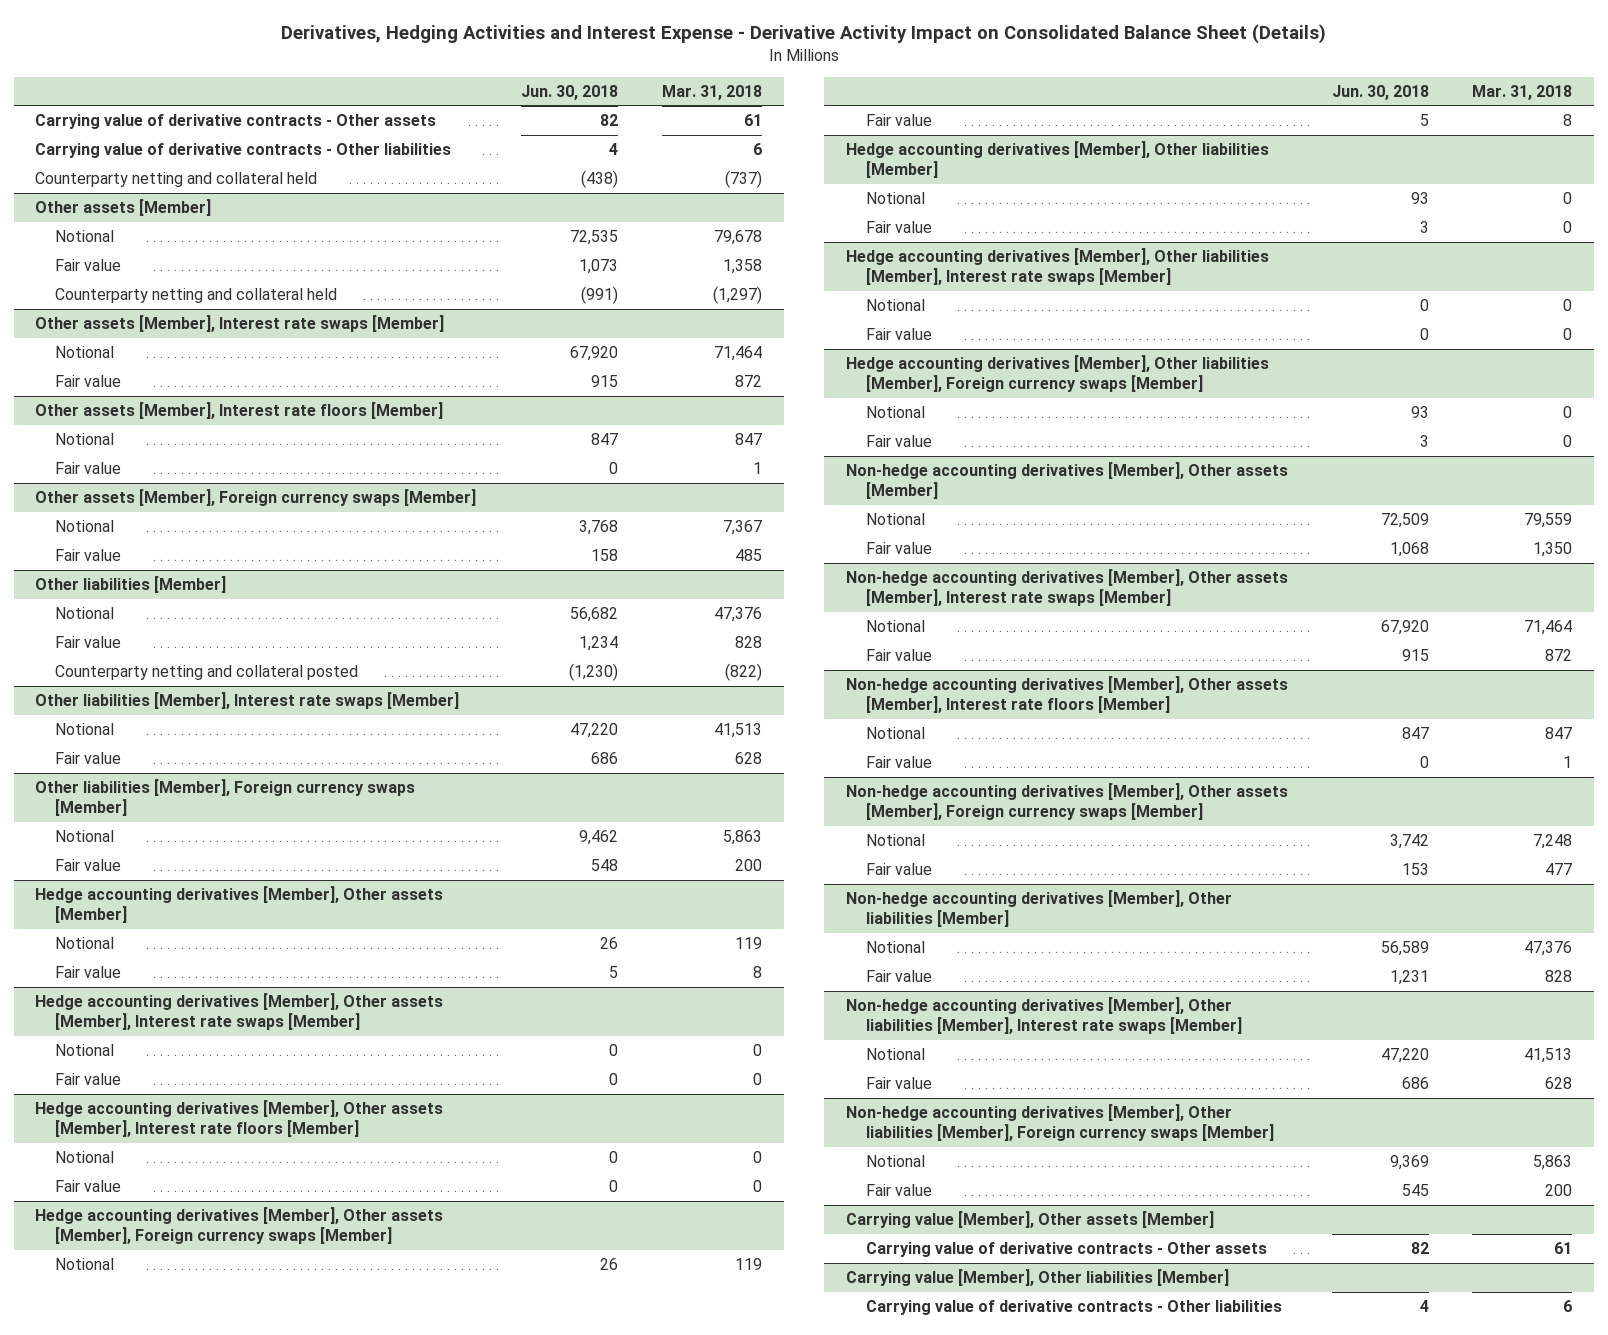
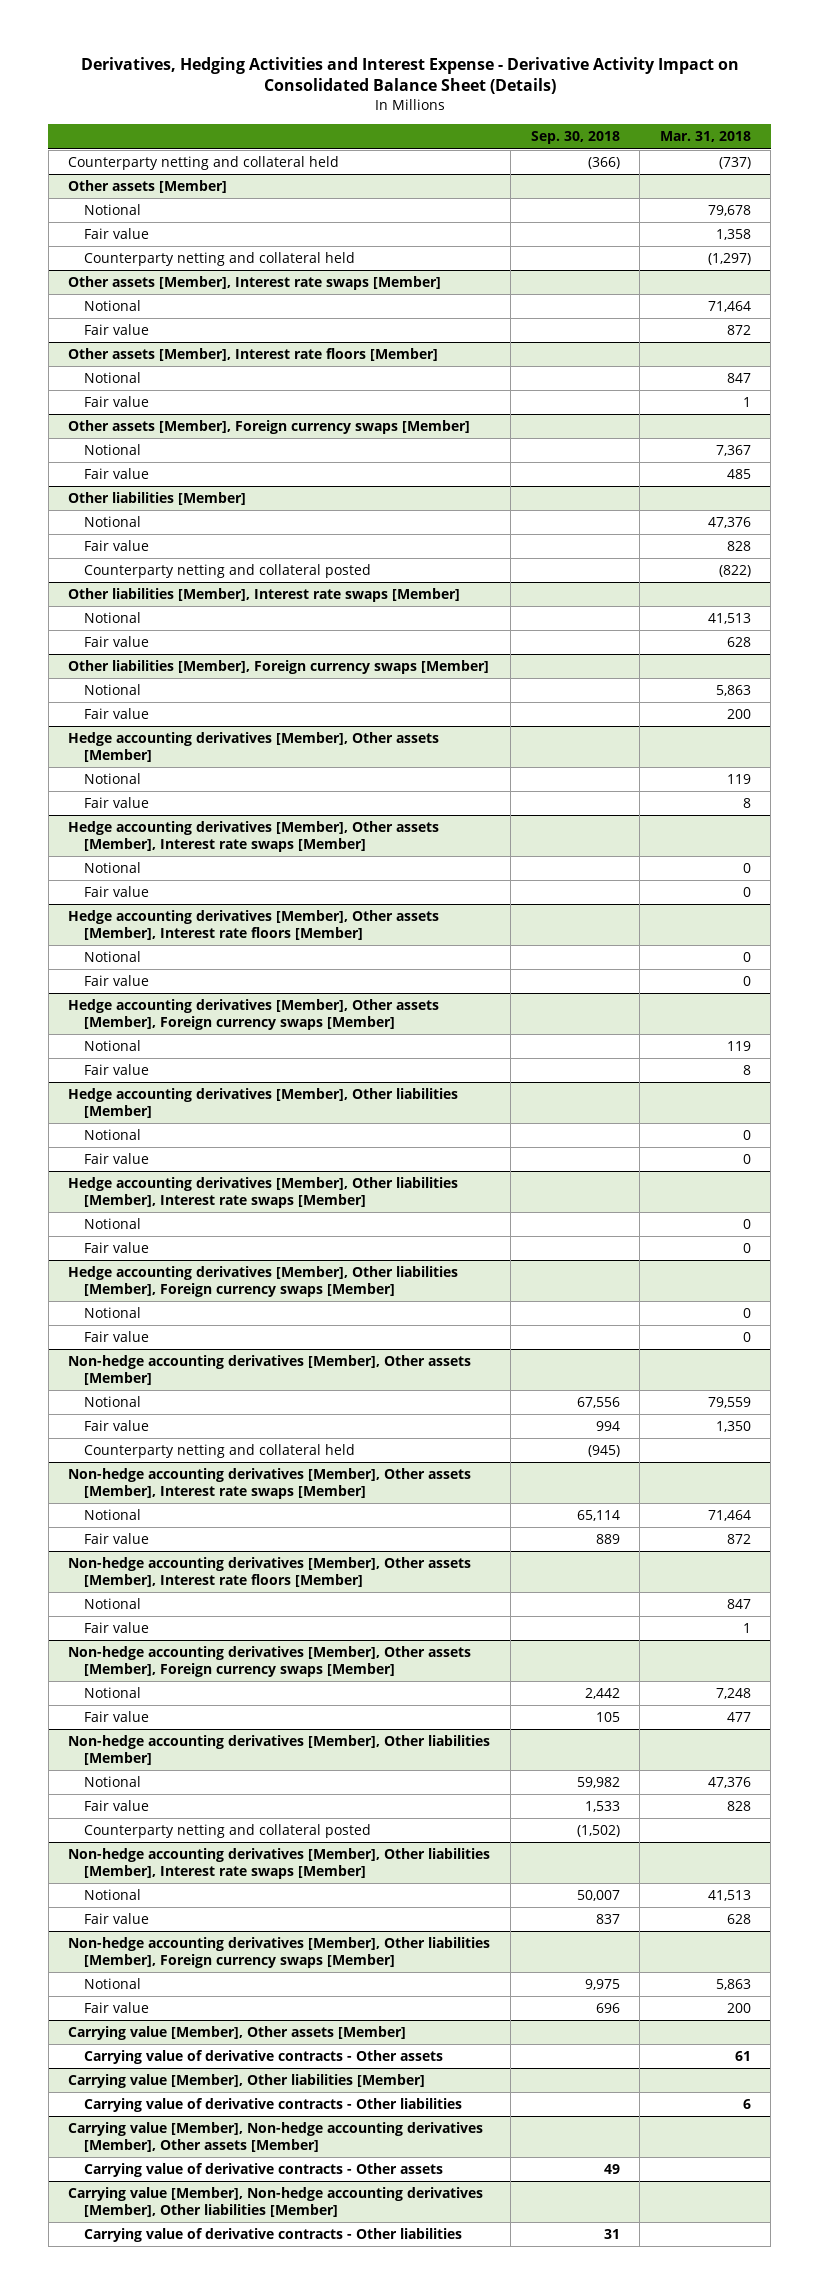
[521,84,619,100] Jun. 30, 2018 -> none
none -> [530,131,620,145] Sep. 30, 2018
[35,114,437,130] Carrying value of derivative contracts - Other assets -> none
[35,143,452,159] Carrying value of derivative contracts - Other liabilities -> none
none -> [83,1444,355,1459] Counterparty netting and collateral held
none -> [83,1824,371,1839] Counterparty netting and collateral posted
none -> [68,2122,484,2152] Carrying value [Member], Non-hedge accounting derivatives [Member], Other assets [Member]
none -> [83,2163,443,2178] Carrying value of derivative contracts - Other assets
none -> [68,2187,484,2217] Carrying value [Member], Non-hedge accounting derivatives [Member], Other liabilities [Member]
none -> [83,2228,462,2243] Carrying value of derivative contracts - Other liabilities

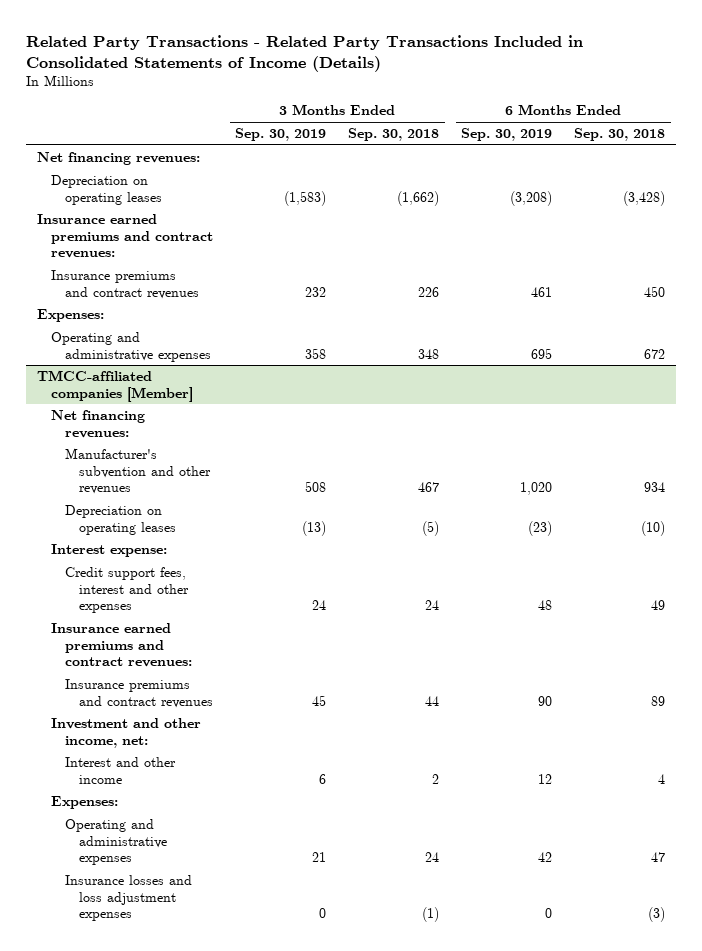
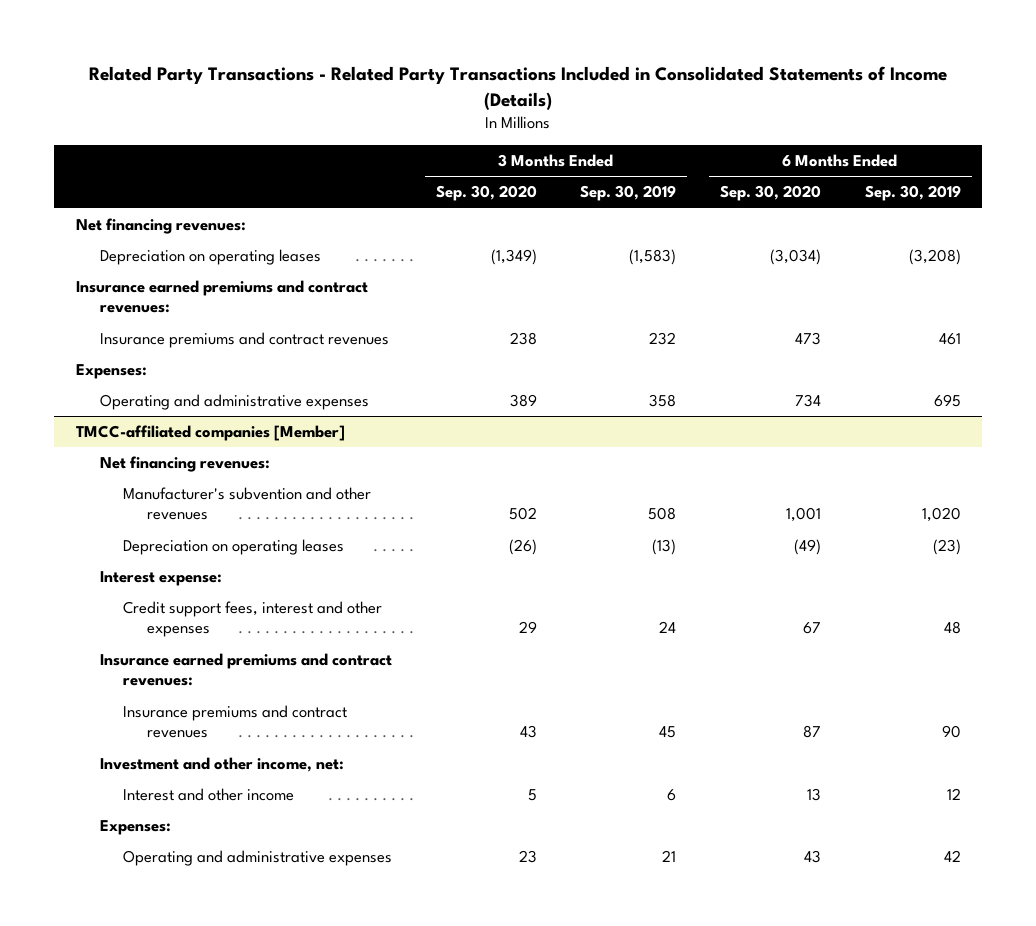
[348,128,440,142] Sep. 30, 2018 -> none
[574,128,666,142] Sep. 30, 2018 -> none
none -> [435,185,537,202] Sep. 30, 2020
none -> [720,185,822,202] Sep. 30, 2020
[65,874,193,922] Insurance losses and loss adjustment expenses -> none

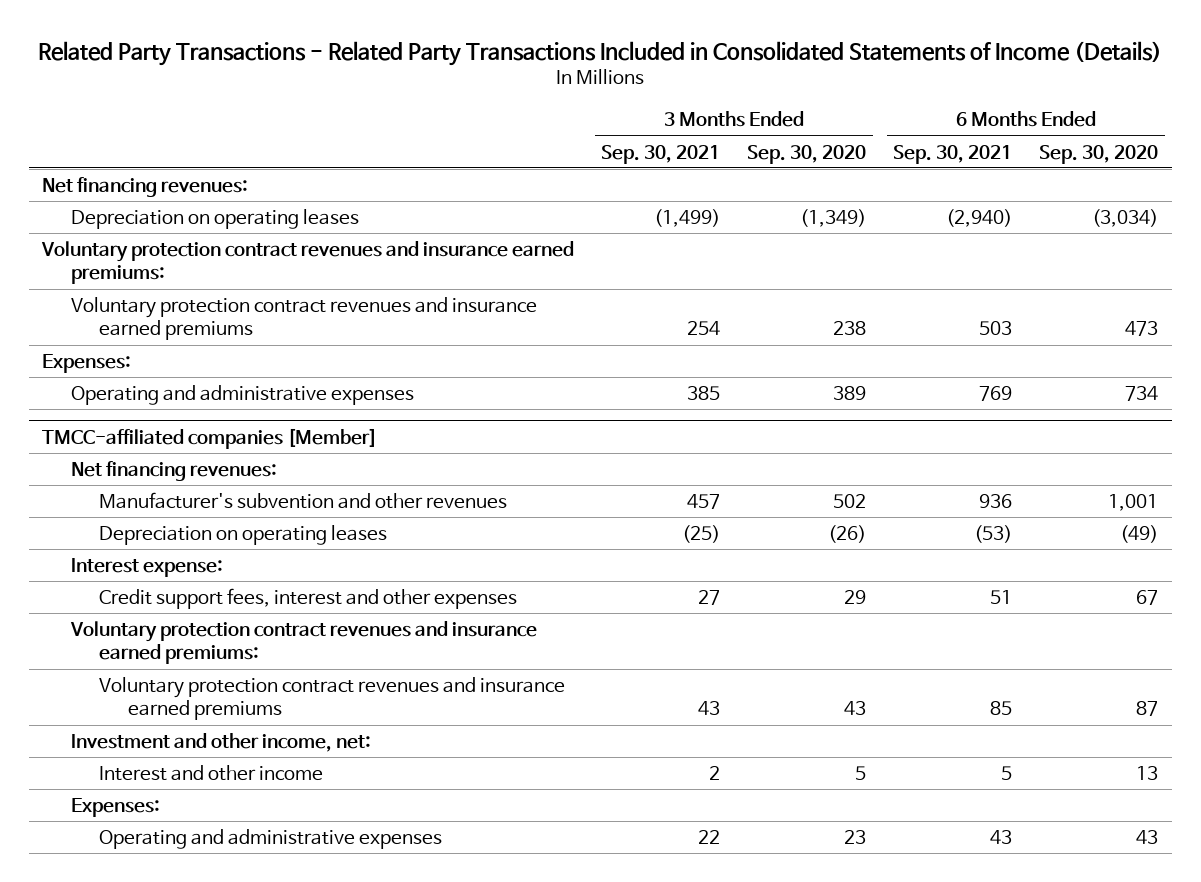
[580,185,677,202] Sep. 30, 2019 -> none
[864,185,961,202] Sep. 30, 2019 -> none
none -> [601,144,721,164] Sep. 30, 2021
none -> [893,144,1013,164] Sep. 30, 2021
[75,280,368,314] Insurance earned premiums and contract revenues: -> [41,240,575,285] Voluntary protection contract revenues and insurance earned premiums:
[99,332,389,349] Insurance premiums and contract revenues -> [70,296,537,341] Voluntary protection contract revenues and insurance earned premiums
[99,653,392,687] Insurance earned premiums and contract revenues: -> [69,620,537,665] Voluntary protection contract revenues and insurance earned premiums:
[123,705,348,739] Insurance premiums and contract revenues -> [99,676,566,721] Voluntary protection contract revenues and insurance earned premiums

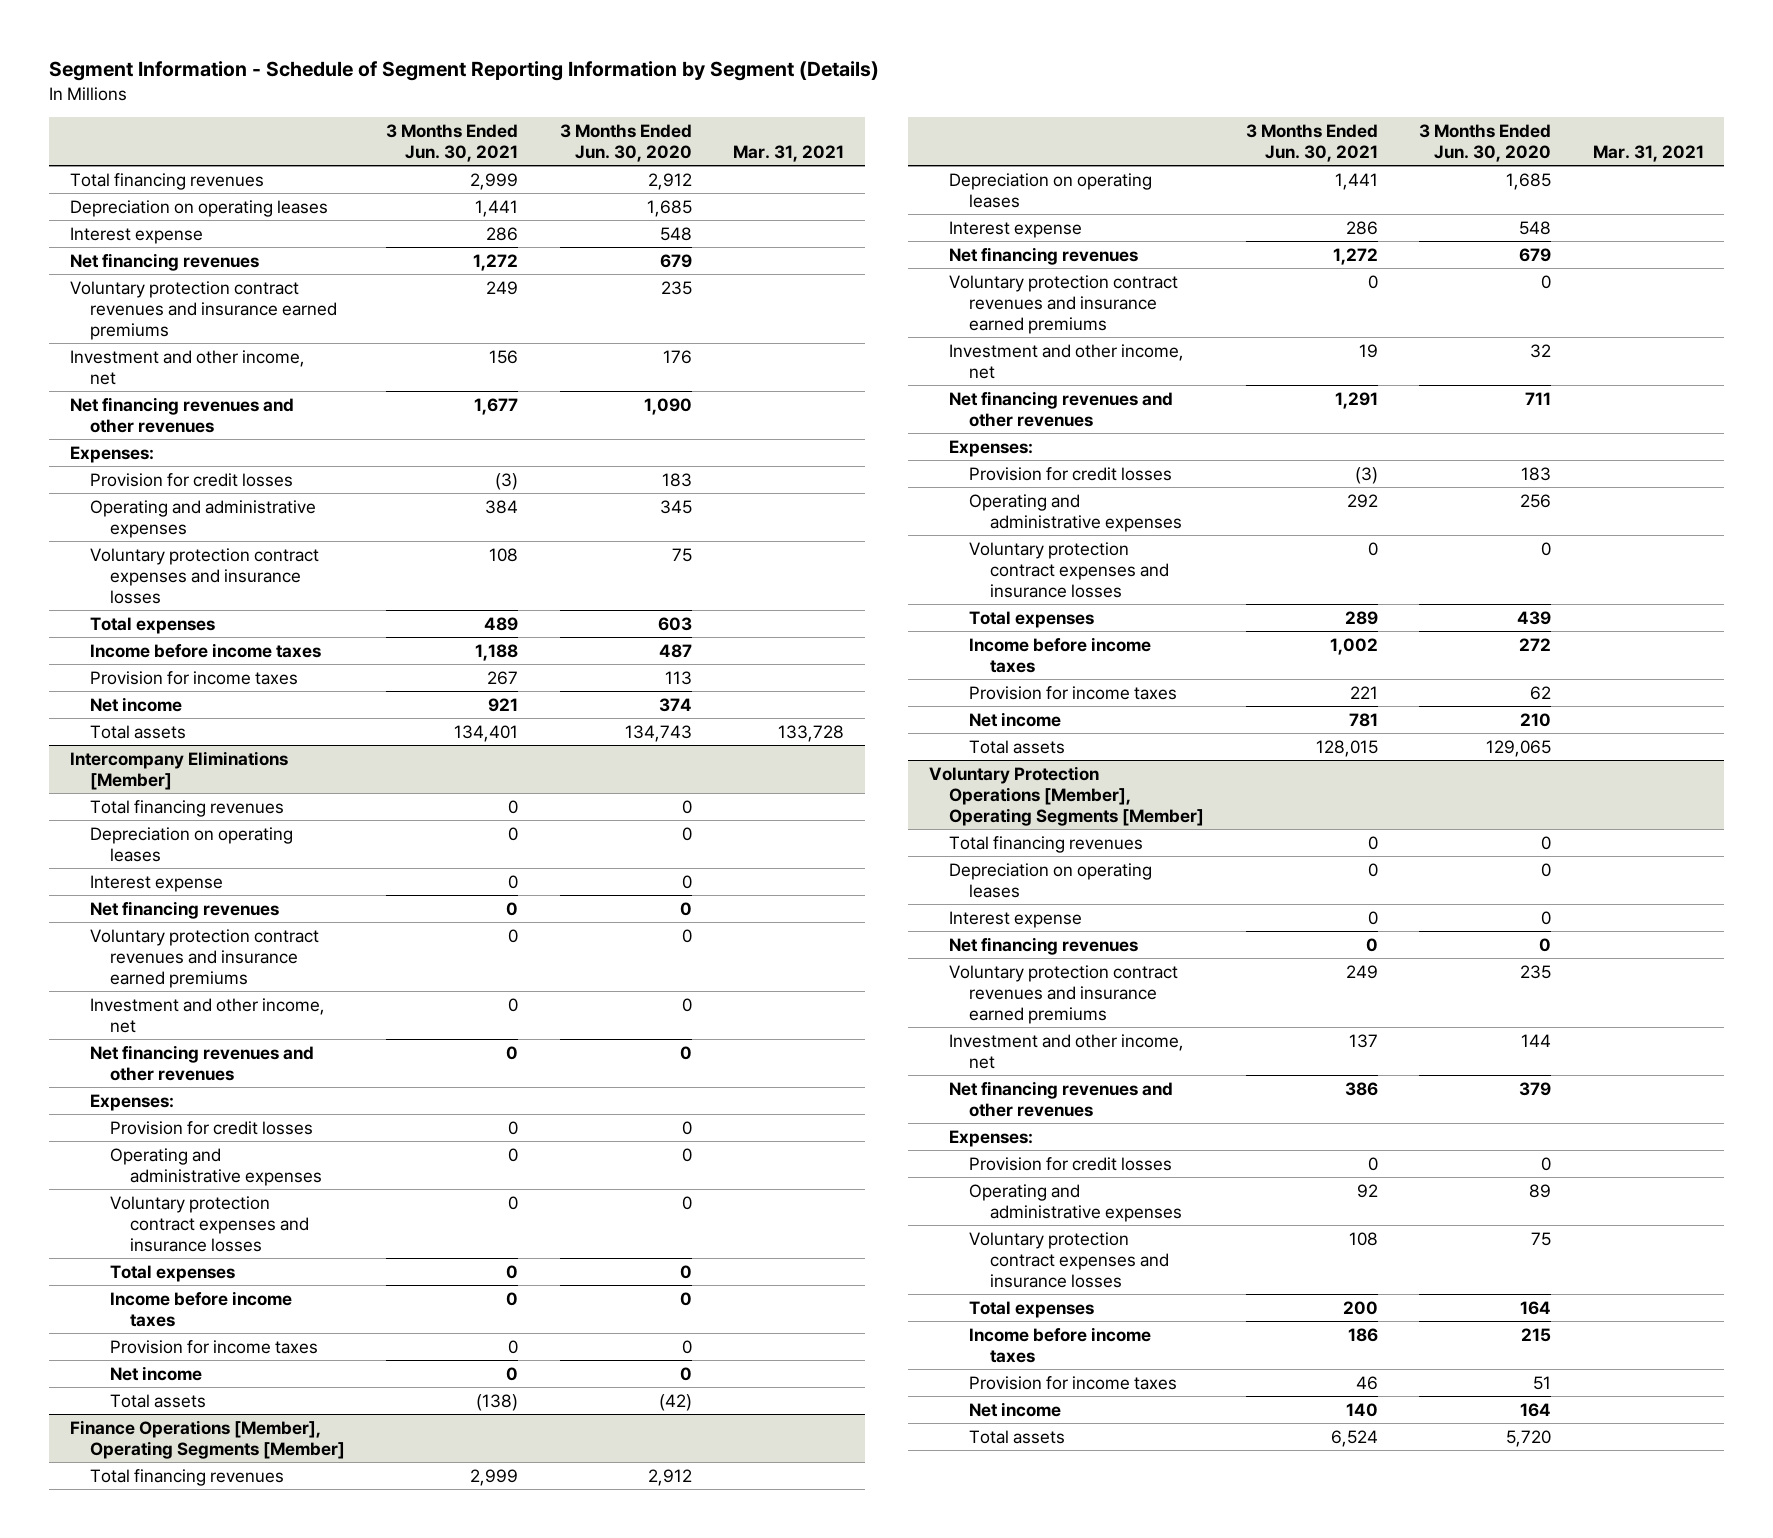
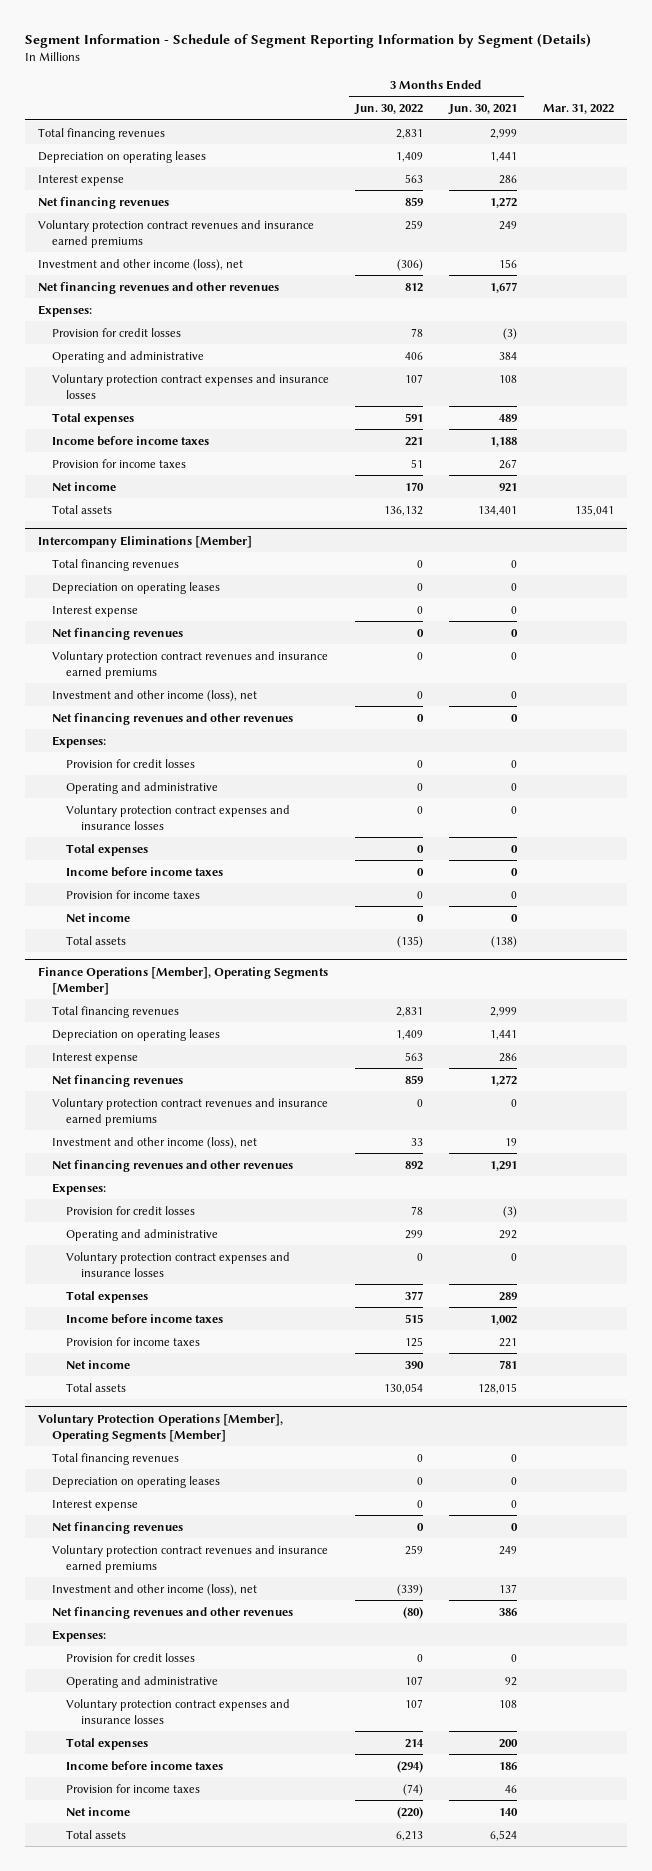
[559,123,692,162] 3 Months Ended Jun. 30, 2020 -> none
[733,144,845,162] Mar. 31, 2021 -> none
none -> [354,104,424,116] Jun. 30, 2022
none -> [542,104,614,115] Mar. 31, 2022
[69,349,305,385] Investment and other income, net -> [38,258,244,271] Investment and other income (loss), net
[89,499,316,538] Operating and administrative expenses -> [52,350,205,363] Operating and administrative
[89,997,325,1033] Investment and other income, net -> [52,689,258,702] Investment and other income (loss), net
[110,1147,323,1186] Operating and administrative expenses -> [66,781,219,794] Operating and administrative
[949,343,1185,379] Investment and other income, net -> [52,1136,258,1149] Investment and other income (loss), net
[969,493,1182,532] Operating and administrative expenses -> [66,1228,219,1241] Operating and administrative
[949,1033,1185,1069] Investment and other income, net -> [52,1583,258,1596] Investment and other income (loss), net
[969,1183,1182,1222] Operating and administrative expenses -> [66,1675,219,1688] Operating and administrative

